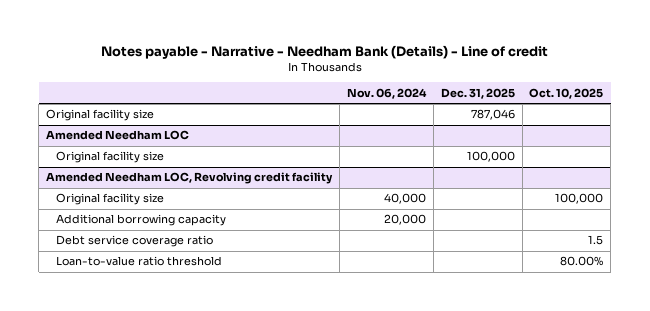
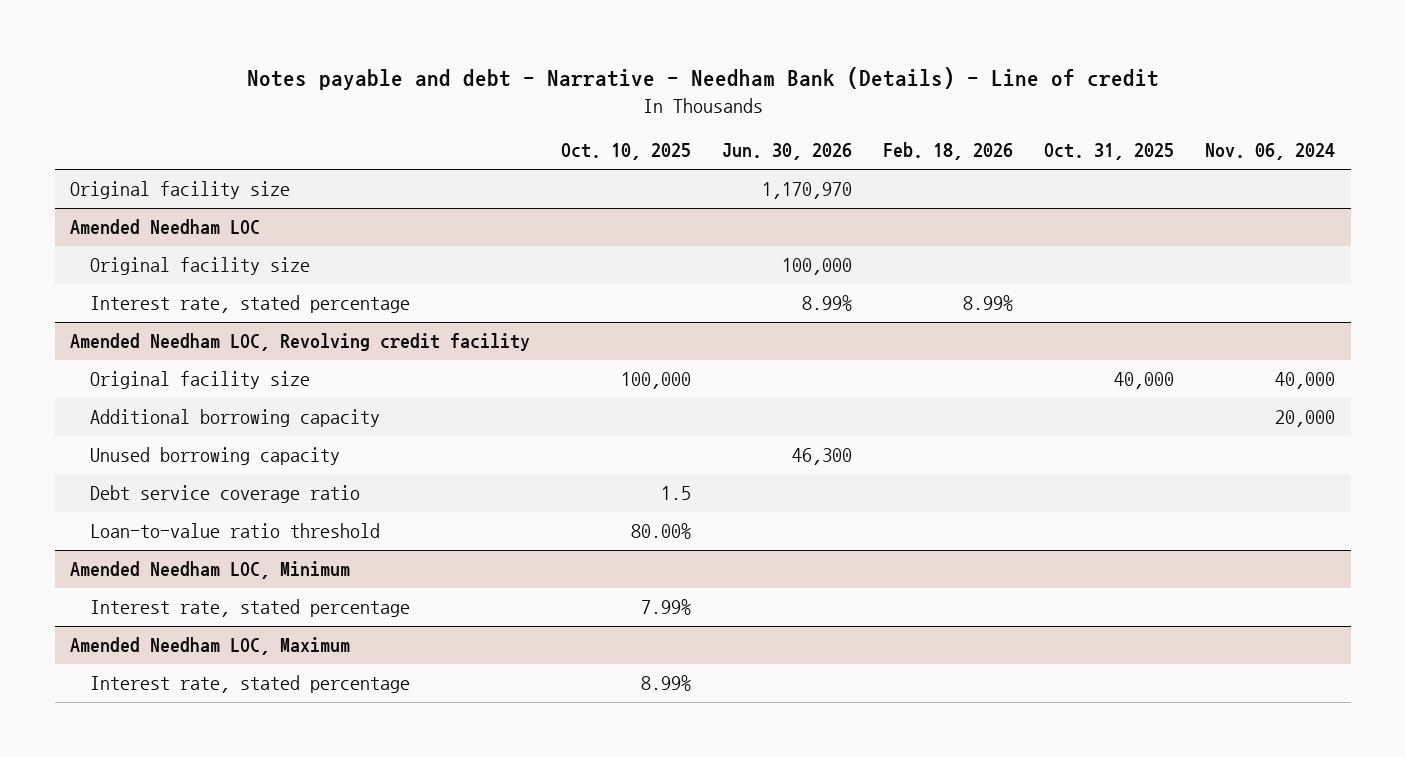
[100,45,548,60] Notes payable - Narrative - Needham Bank (Details) - Line of credit -> [246,67,1159,91] Notes payable and debt - Narrative - Needham Bank (Details) - Line of credit
[440,87,515,99] Dec. 31, 2025 -> none
none -> [722,143,853,161] Jun. 30, 2026
none -> [883,142,1014,161] Feb. 18, 2026
none -> [1044,143,1175,161] Oct. 31, 2025
none -> [90,295,411,314] Interest rate, stated percentage
none -> [90,447,341,466] Unused borrowing capacity
none -> [70,561,351,580] Amended Needham LOC, Minimum
none -> [90,599,411,618] Interest rate, stated percentage
none -> [70,637,351,656] Amended Needham LOC, Maximum
none -> [90,675,411,694] Interest rate, stated percentage

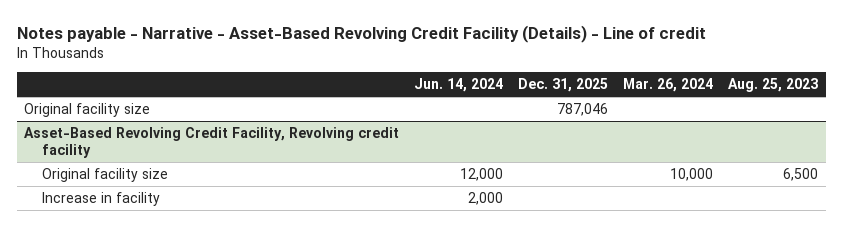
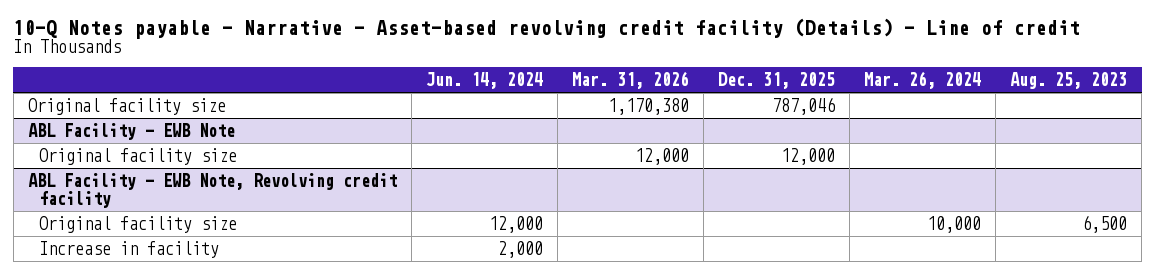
[16,24,706,43] Notes payable - Narrative - Asset-Based Revolving Credit Facility (Details) - Line of credit -> [13,17,1081,39] 10-Q Notes payable - Narrative - Asset-based revolving credit facility (Details) - Line of credit
none -> [571,71,689,90] Mar. 31, 2026
none -> [27,123,235,141] ABL Facility - EWB Note
none -> [39,148,238,166] Original facility size
[24,127,400,158] Asset-Based Revolving Credit Facility, Revolving credit facility -> [27,173,397,208] ABL Facility - EWB Note, Revolving credit facility

